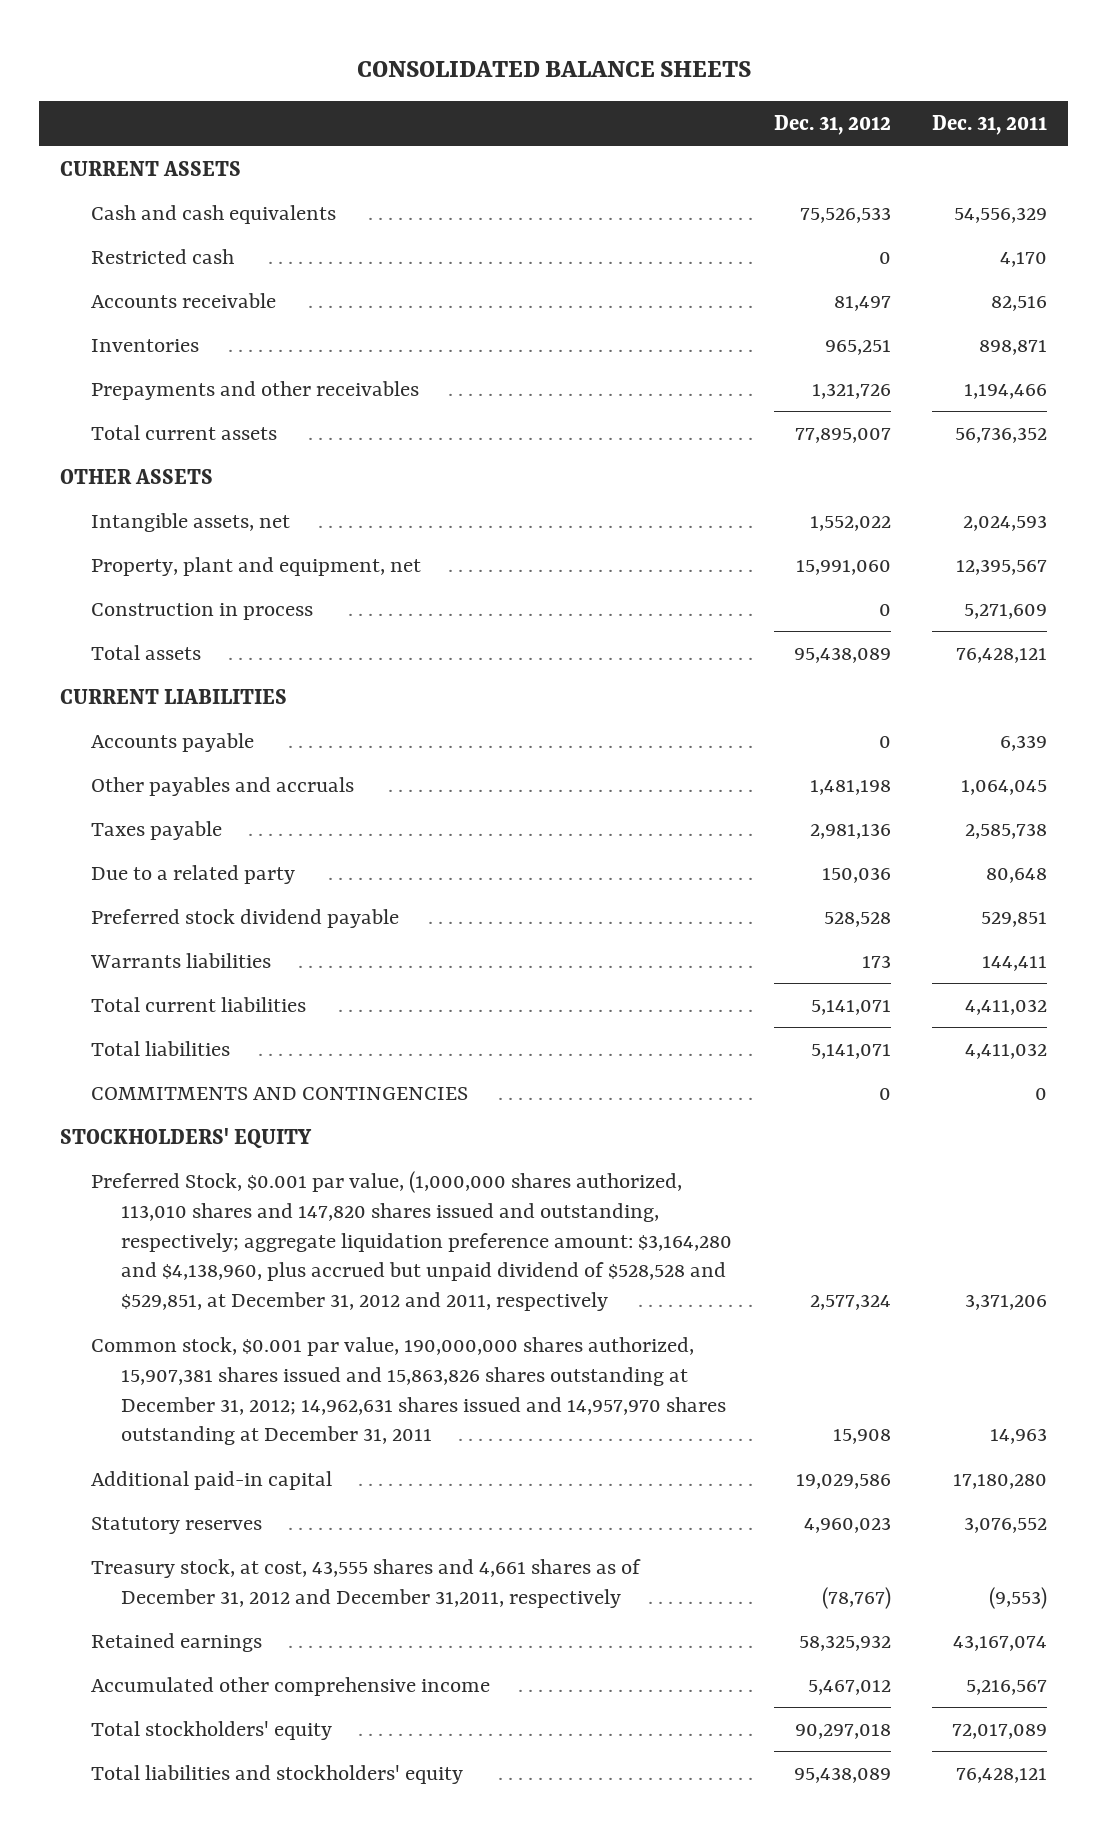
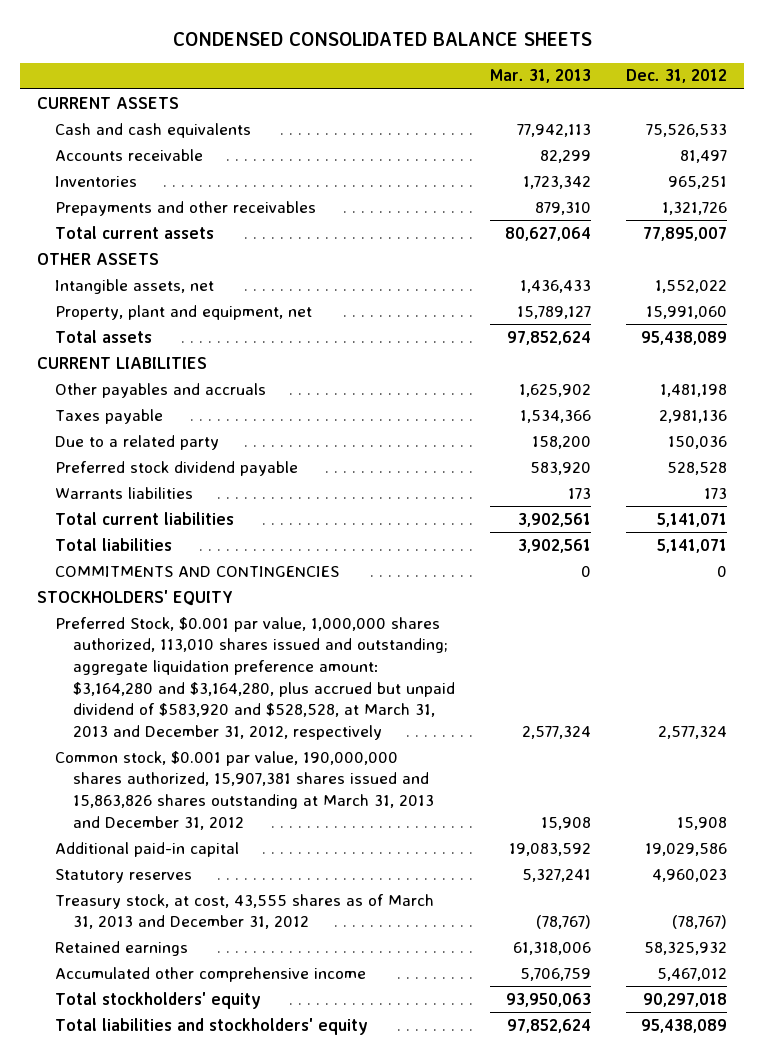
[356,60,751,77] CONSOLIDATED BALANCE SHEETS -> [172,31,592,46] CONDENSED CONSOLIDATED BALANCE SHEETS
[932,115,1048,136] Dec. 31, 2011 -> none
none -> [489,69,591,84] Mar. 31, 2013
[90,249,234,265] Restricted cash -> none
[90,603,313,621] Construction in process -> none
[90,733,254,753] Accounts payable -> none
[90,1171,733,1312] Preferred Stock, $0.001 par value, (1,000,000 shares authorized, 113,010 shares and 147,820 shares issued and outstanding, respectively; aggregate liquidation preference amount: $3,164,280 and $4,138,960, plus accrued but unpaid dividend of $528,528 and $529,851, at December 31, 2012 and 2011, respectively -> [55,616,456,741] Preferred Stock, $0.001 par value, 1,000,000 shares authorized, 113,010 shares issued and outstanding; aggregate liquidation preference amount: $3,164,280 and $3,164,280, plus accrued but unpaid dividend of $583,920 and $528,528, at March 31, 2013 and December 31, 2012, respectively
[90,1337,727,1446] Common stock, $0.001 par value, 190,000,000 shares authorized, 15,907,381 shares issued and 15,863,826 shares outstanding at December 31, 2012; 14,962,631 shares issued and 14,957,970 shares outstanding at December 31, 2011 -> [55,750,435,830] Common stock, $0.001 par value, 190,000,000 shares authorized, 15,907,381 shares issued and 15,863,826 shares outstanding at March 31, 2013 and December 31, 2012
[90,1559,641,1608] Treasury stock, at cost, 43,555 shares and 4,661 shares as of December 31, 2012 and December 31,2011, respectively -> [55,893,435,930] Treasury stock, at cost, 43,555 shares as of March 31, 2013 and December 31, 2012

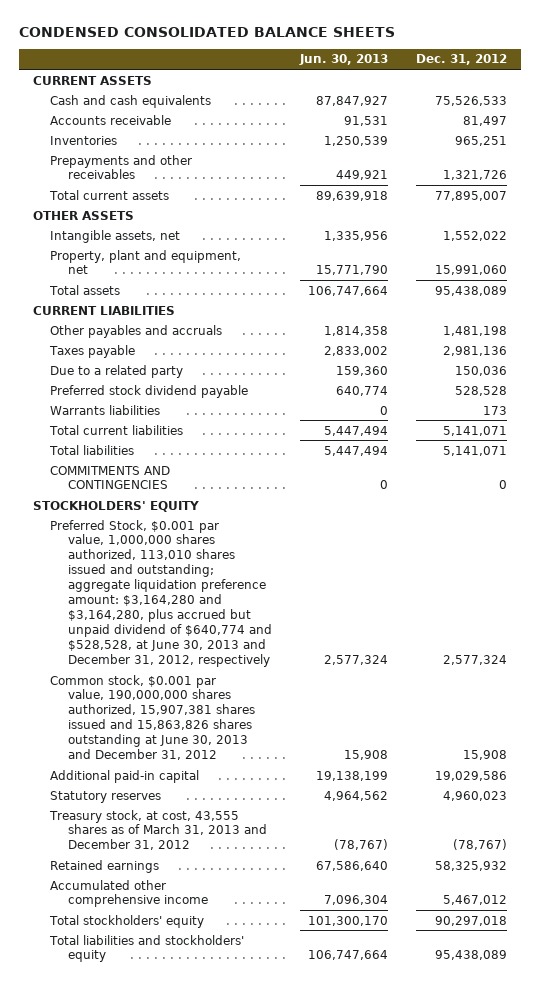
[489,69,591,84] Mar. 31, 2013 -> none
none -> [299,54,389,66] Jun. 30, 2013
[55,616,456,741] Preferred Stock, $0.001 par value, 1,000,000 shares authorized, 113,010 shares issued and outstanding; aggregate liquidation preference amount: $3,164,280 and $3,164,280, plus accrued but unpaid dividend of $583,920 and $528,528, at March 31, 2013 and December 31, 2012, respectively -> [50,519,272,667] Preferred Stock, $0.001 par value, 1,000,000 shares authorized, 113,010 shares issued and outstanding; aggregate liquidation preference amount: $3,164,280 and $3,164,280, plus accrued but unpaid dividend of $640,774 and $528,528, at June 30, 2013 and December 31, 2012, respectively
[55,750,435,830] Common stock, $0.001 par value, 190,000,000 shares authorized, 15,907,381 shares issued and 15,863,826 shares outstanding at March 31, 2013 and December 31, 2012 -> [50,674,255,761] Common stock, $0.001 par value, 190,000,000 shares authorized, 15,907,381 shares issued and 15,863,826 shares outstanding at June 30, 2013 and December 31, 2012

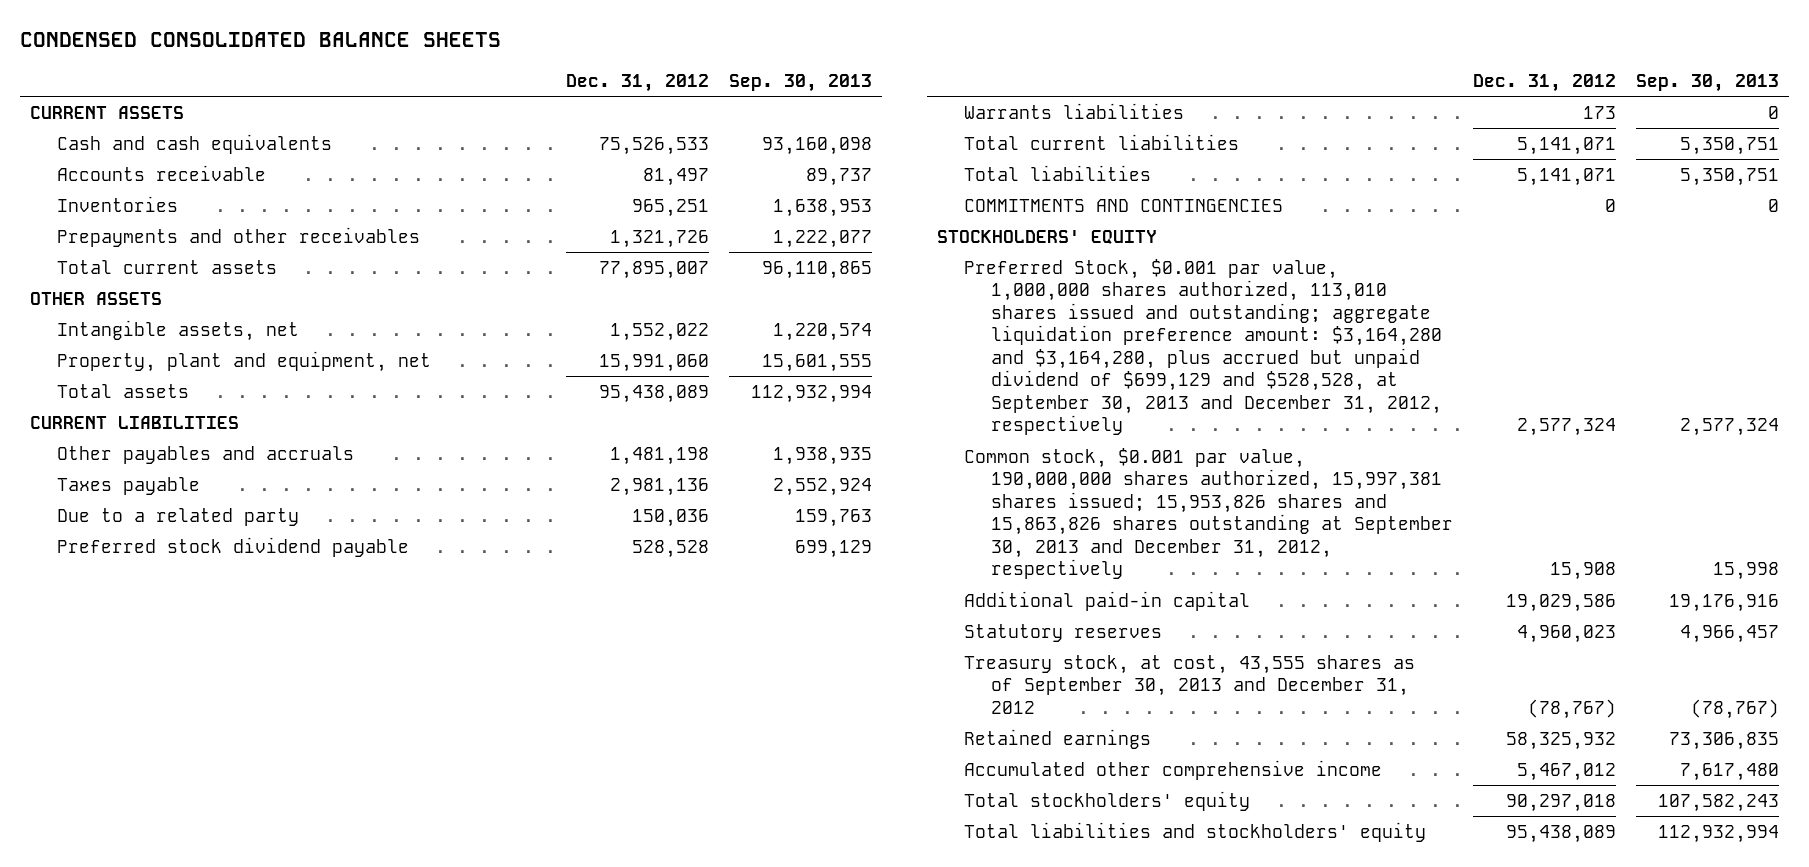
[299,54,389,66] Jun. 30, 2013 -> none
none -> [729,73,873,92] Sep. 30, 2013
[50,519,272,667] Preferred Stock, $0.001 par value, 1,000,000 shares authorized, 113,010 shares issued and outstanding; aggregate liquidation preference amount: $3,164,280 and $3,164,280, plus accrued but unpaid dividend of $640,774 and $528,528, at June 30, 2013 and December 31, 2012, respectively -> [963,258,1443,436] Preferred Stock, $0.001 par value, 1,000,000 shares authorized, 113,010 shares issued and outstanding; aggregate liquidation preference amount: $3,164,280 and $3,164,280, plus accrued but unpaid dividend of $699,129 and $528,528, at September 30, 2013 and December 31, 2012, respectively
[50,674,255,761] Common stock, $0.001 par value, 190,000,000 shares authorized, 15,907,381 shares issued and 15,863,826 shares outstanding at June 30, 2013 and December 31, 2012 -> [963,447,1454,580] Common stock, $0.001 par value, 190,000,000 shares authorized, 15,997,381 shares issued; 15,953,826 shares and 15,863,826 shares outstanding at September 30, 2013 and December 31, 2012, respectively
[49,809,267,851] Treasury stock, at cost, 43,555 shares as of March 31, 2013 and December 31, 2012 -> [963,654,1415,714] Treasury stock, at cost, 43,555 shares as of September 30, 2013 and December 31, 2012

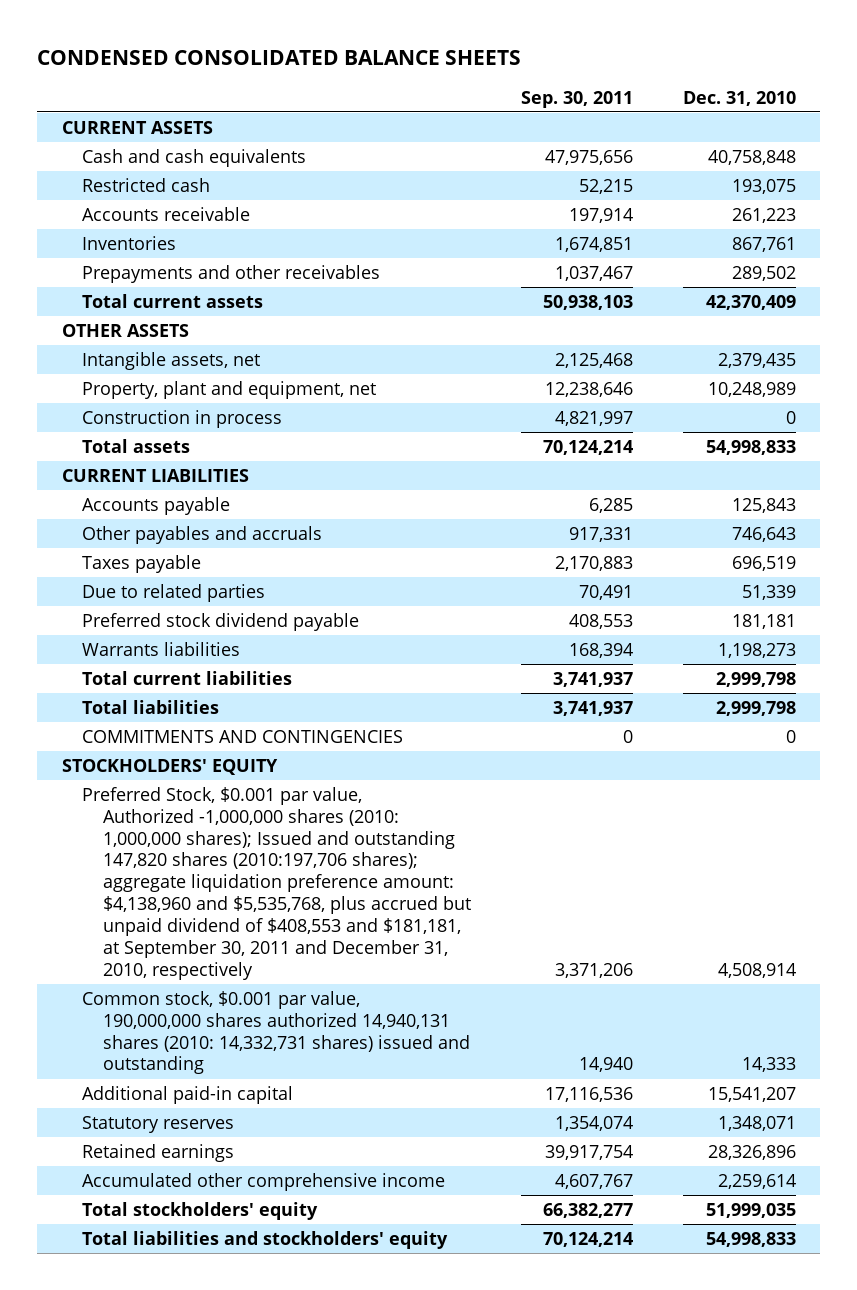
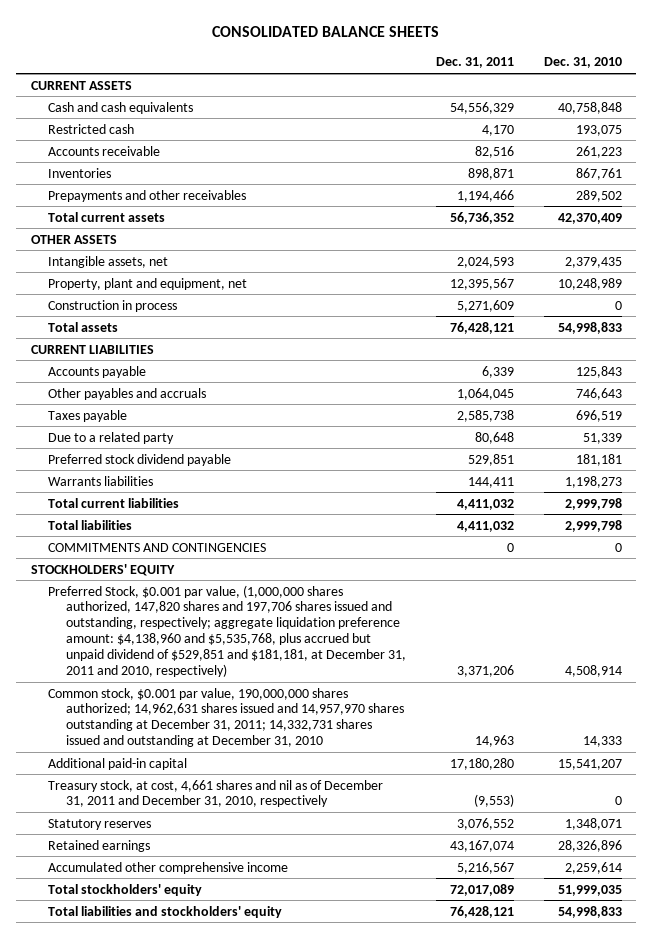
[36,49,521,65] CONDENSED CONSOLIDATED BALANCE SHEETS -> [212,25,440,37] CONSOLIDATED BALANCE SHEETS
[520,90,633,108] Sep. 30, 2011 -> none
none -> [435,57,514,69] Dec. 31, 2011
[82,583,266,602] Due to related parties -> [48,431,175,444] Due to a related party
[82,786,472,980] Preferred Stock, $0.001 par value, Authorized -1,000,000 shares (2010: 1,000,000 shares); Issued and outstanding 147,820 shares (2010:197,706 shares); aggregate liquidation preference amount: $4,138,960 and $5,535,768, plus accrued but unpaid dividend of $408,553 and $181,181, at September 30, 2011 and December 31, 2010, respectively -> [48,584,406,677] Preferred Stock, $0.001 par value, (1,000,000 shares authorized, 147,820 shares and 197,706 shares issued and outstanding, respectively; aggregate liquidation preference amount: $4,138,960 and $5,535,768, plus accrued but unpaid dividend of $529,851 and $181,181, at December 31, 2011 and 2010, respectively)
[82,990,471,1075] Common stock, $0.001 par value, 190,000,000 shares authorized 14,940,131 shares (2010: 14,332,731 shares) issued and outstanding -> [48,687,404,748] Common stock, $0.001 par value, 190,000,000 shares authorized; 14,962,631 shares issued and 14,957,970 shares outstanding at December 31, 2011; 14,332,731 shares issued and outstanding at December 31, 2010
none -> [48,779,384,808] Treasury stock, at cost, 4,661 shares and nil as of December 31, 2011 and December 31, 2010, respectively

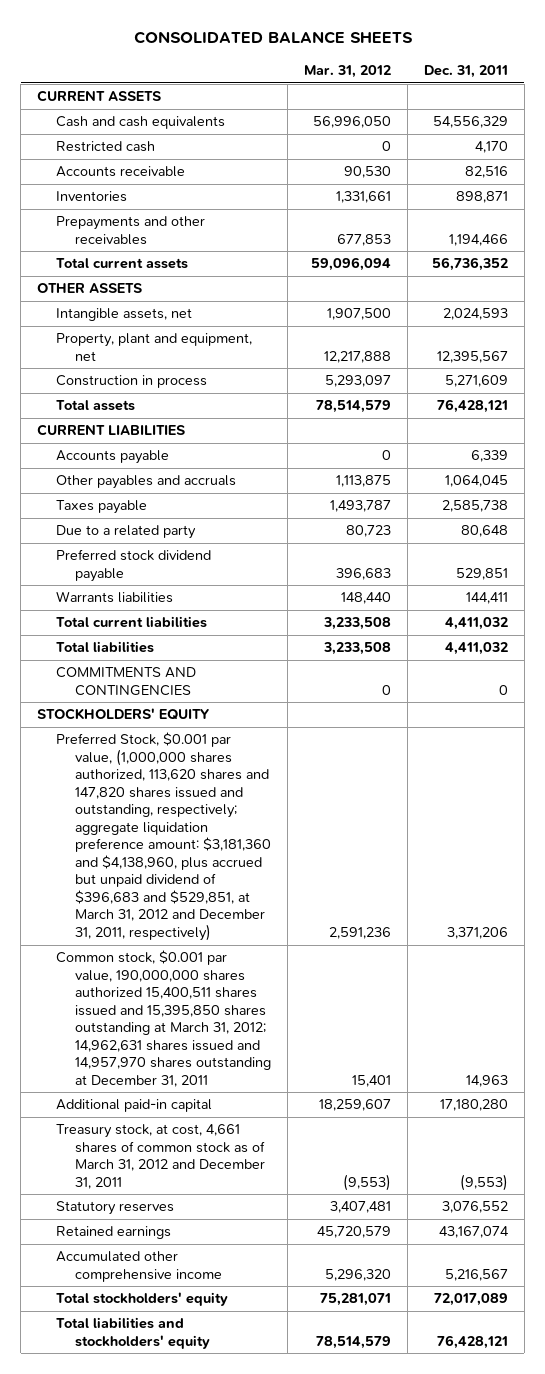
[543,57,622,69] Dec. 31, 2010 -> none
none -> [303,65,391,79] Mar. 31, 2012
[48,584,406,677] Preferred Stock, $0.001 par value, (1,000,000 shares authorized, 147,820 shares and 197,706 shares issued and outstanding, respectively; aggregate liquidation preference amount: $4,138,960 and $5,535,768, plus accrued but unpaid dividend of $529,851 and $181,181, at December 31, 2011 and 2010, respectively) -> [56,732,271,941] Preferred Stock, $0.001 par value, (1,000,000 shares authorized, 113,620 shares and 147,820 shares issued and outstanding, respectively; aggregate liquidation preference amount: $3,181,360 and $4,138,960, plus accrued but unpaid dividend of $396,683 and $529,851, at March 31, 2012 and December 31, 2011, respectively)
[48,687,404,748] Common stock, $0.001 par value, 190,000,000 shares authorized; 14,962,631 shares issued and 14,957,970 shares outstanding at December 31, 2011; 14,332,731 shares issued and outstanding at December 31, 2010 -> [56,950,271,1087] Common stock, $0.001 par value, 190,000,000 shares authorized 15,400,511 shares issued and 15,395,850 shares outstanding at March 31, 2012; 14,962,631 shares issued and 14,957,970 shares outstanding at December 31, 2011
[48,779,384,808] Treasury stock, at cost, 4,661 shares and nil as of December 31, 2011 and December 31, 2010, respectively -> [56,1124,265,1189] Treasury stock, at cost, 4,661 shares of common stock as of March 31, 2012 and December 31, 2011

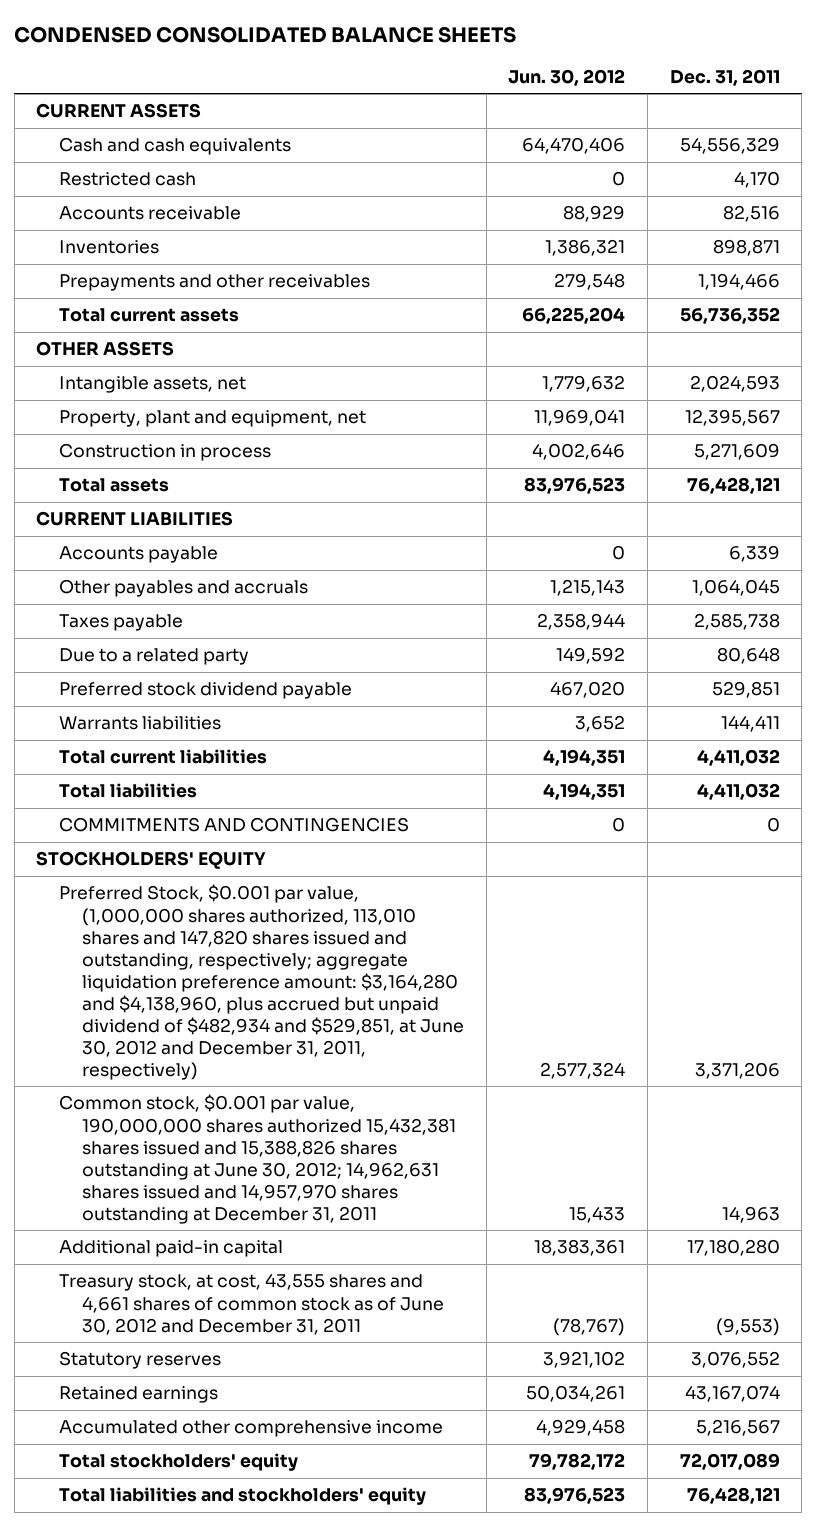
[133,31,413,45] CONSOLIDATED BALANCE SHEETS -> [14,25,517,43] CONDENSED CONSOLIDATED BALANCE SHEETS
[303,65,391,79] Mar. 31, 2012 -> none
none -> [508,68,626,86] Jun. 30, 2012
[56,732,271,941] Preferred Stock, $0.001 par value, (1,000,000 shares authorized, 113,620 shares and 147,820 shares issued and outstanding, respectively; aggregate liquidation preference amount: $3,181,360 and $4,138,960, plus accrued but unpaid dividend of $396,683 and $529,851, at March 31, 2012 and December 31, 2011, respectively) -> [59,884,465,1080] Preferred Stock, $0.001 par value, (1,000,000 shares authorized, 113,010 shares and 147,820 shares issued and outstanding, respectively; aggregate liquidation preference amount: $3,164,280 and $4,138,960, plus accrued but unpaid dividend of $482,934 and $529,851, at June 30, 2012 and December 31, 2011, respectively)
[56,950,271,1087] Common stock, $0.001 par value, 190,000,000 shares authorized 15,400,511 shares issued and 15,395,850 shares outstanding at March 31, 2012; 14,962,631 shares issued and 14,957,970 shares outstanding at December 31, 2011 -> [59,1094,457,1224] Common stock, $0.001 par value, 190,000,000 shares authorized 15,432,381 shares issued and 15,388,826 shares outstanding at June 30, 2012; 14,962,631 shares issued and 14,957,970 shares outstanding at December 31, 2011
[56,1124,265,1189] Treasury stock, at cost, 4,661 shares of common stock as of March 31, 2012 and December 31, 2011 -> [59,1273,445,1335] Treasury stock, at cost, 43,555 shares and 4,661 shares of common stock as of June 30, 2012 and December 31, 2011

